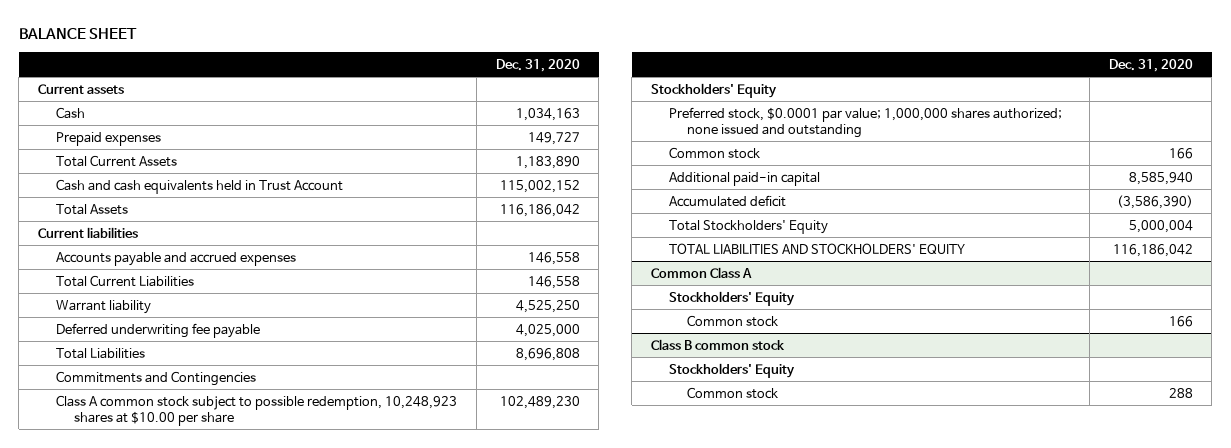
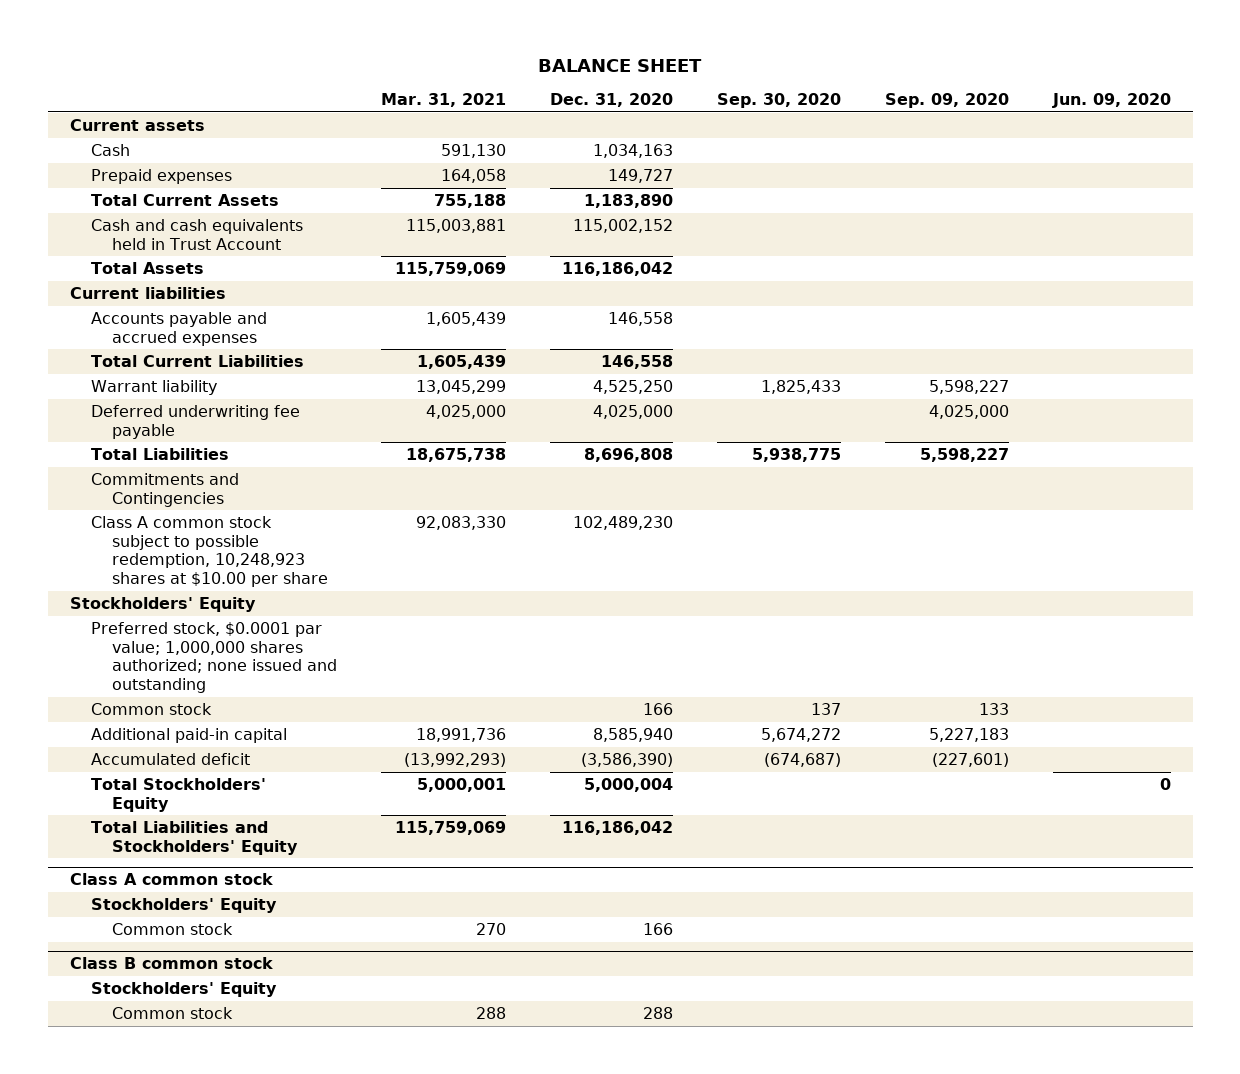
none -> [381,93,507,108] Mar. 31, 2021
none -> [716,93,841,109] Sep. 30, 2020
none -> [884,93,1009,109] Sep. 09, 2020
none -> [1051,93,1171,109] Jun. 09, 2020
[668,242,965,254] TOTAL LIABILITIES AND STOCKHOLDERS' EQUITY -> [90,820,299,855] Total Liabilities and Stockholders' Equity
[650,266,752,278] Common Class A -> [69,873,273,886] Class A common stock

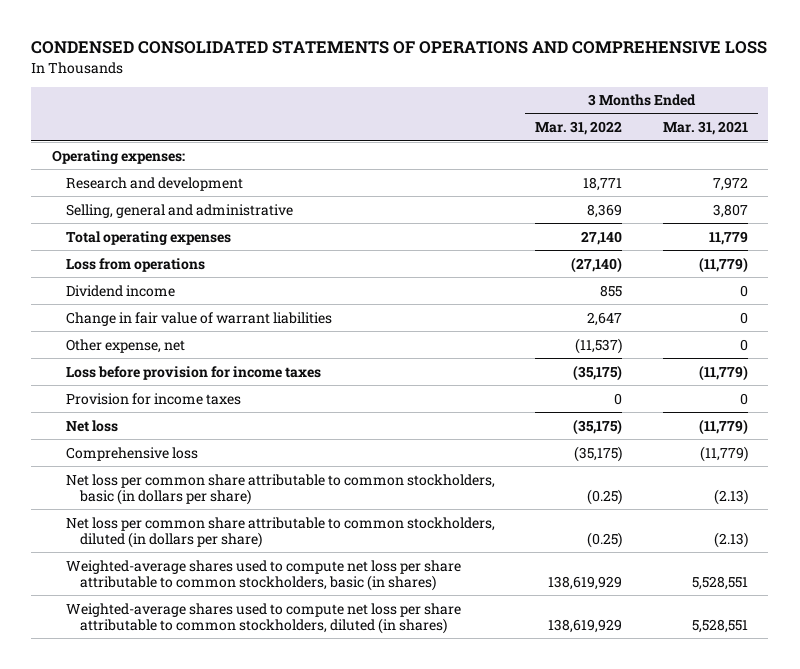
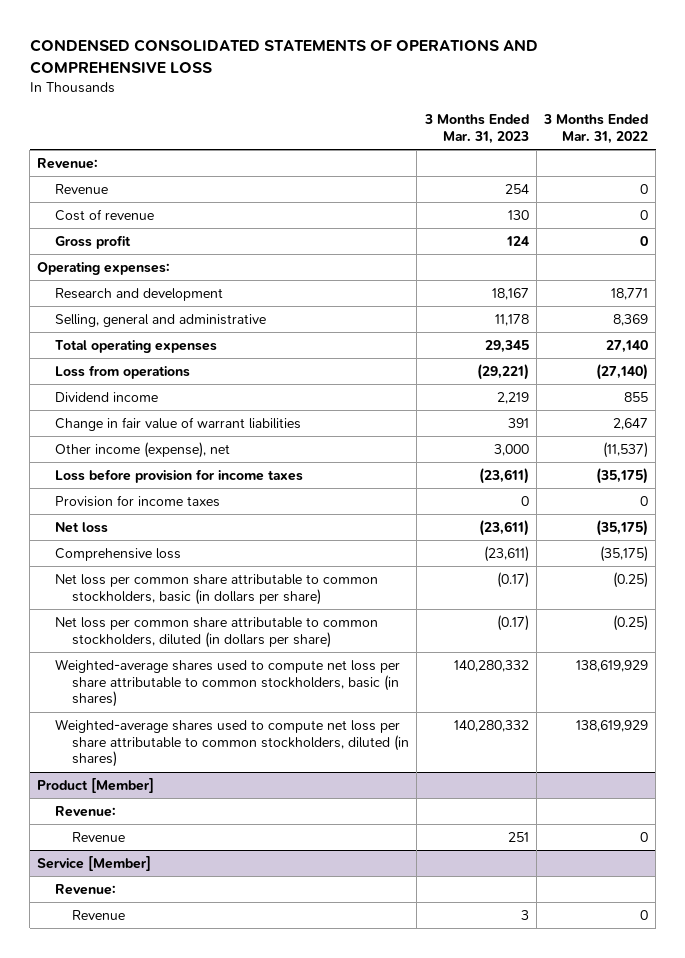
[662,121,748,136] Mar. 31, 2021 -> none
none -> [423,114,529,144] 3 Months Ended Mar. 31, 2023
none -> [37,158,99,170] Revenue:
none -> [54,184,108,195] Revenue
none -> [54,209,154,222] Cost of revenue
none -> [54,235,131,250] Gross profit
[65,338,185,353] Other expense, net -> [54,442,230,459] Other income (expense), net
none -> [37,778,155,794] Product [Member]
none -> [54,806,116,818] Revenue:
none -> [72,832,126,843] Revenue
none -> [37,856,152,872] Service [Member]
none -> [54,884,116,896] Revenue:
none -> [72,910,126,921] Revenue

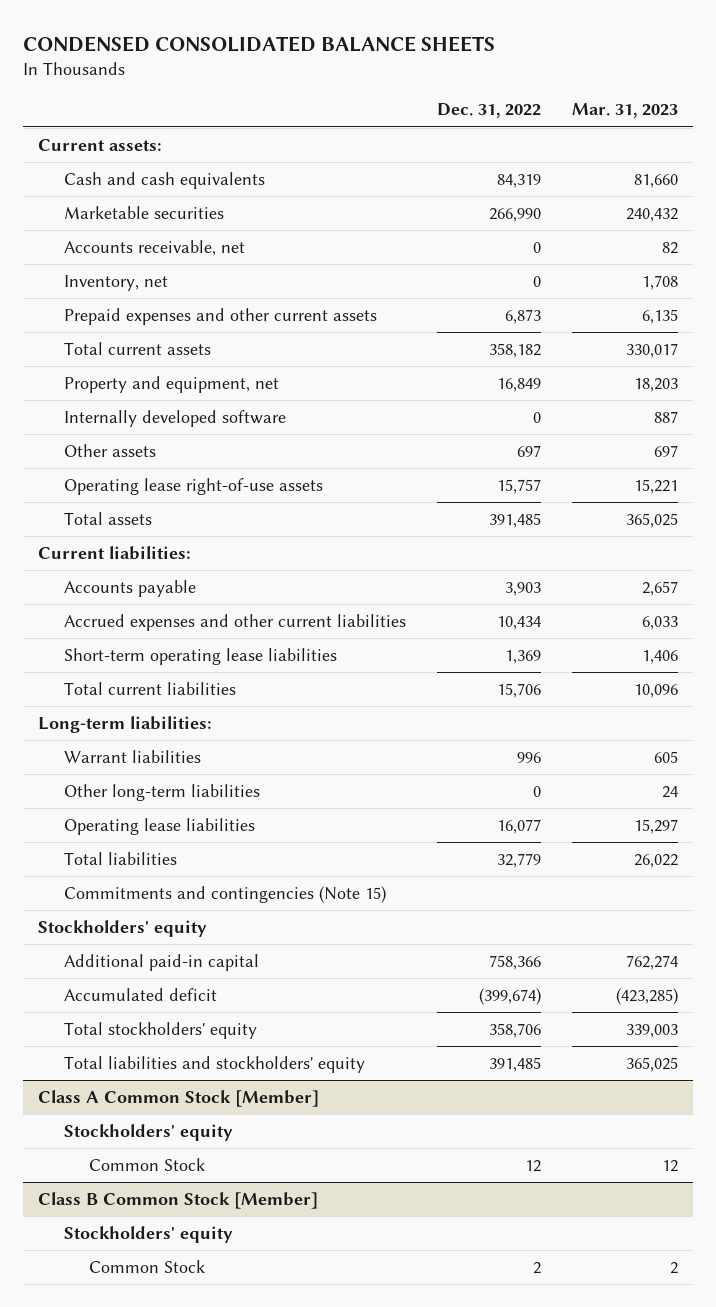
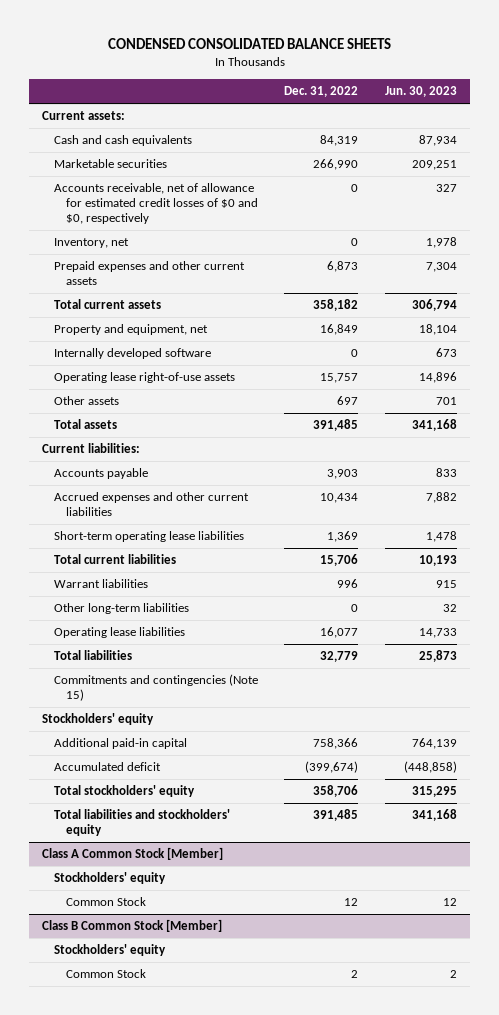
[571,103,678,119] Mar. 31, 2023 -> none
none -> [384,86,457,98] Jun. 30, 2023
[63,239,245,256] Accounts receivable, net -> [54,183,258,224] Accounts receivable, net of allowance for estimated credit losses of $0 and $0, respectively
[63,443,156,457] Other assets -> [54,396,120,406] Other assets
[38,715,213,733] Long-term liabilities: -> none

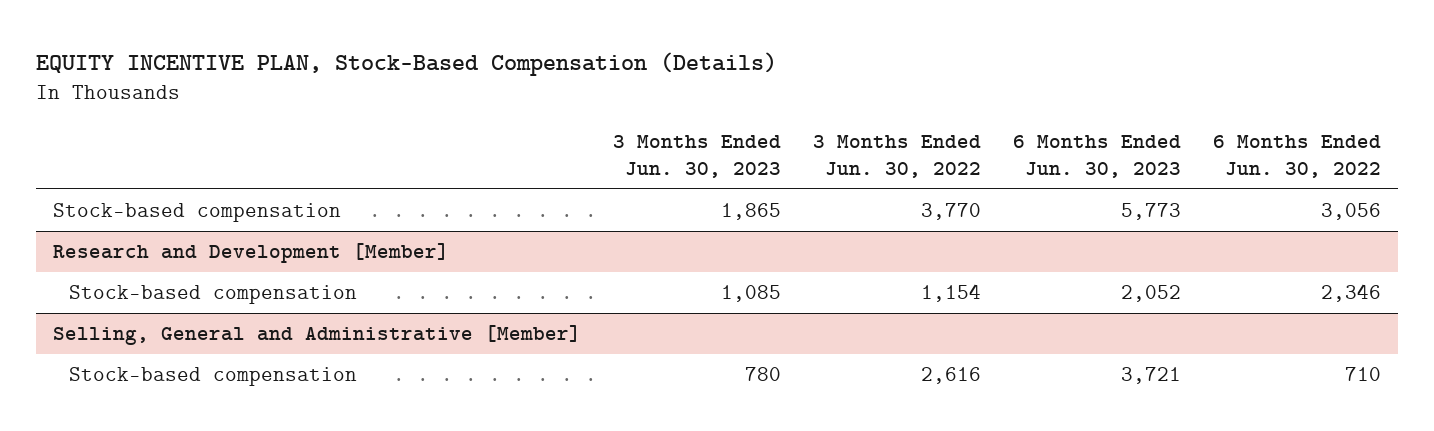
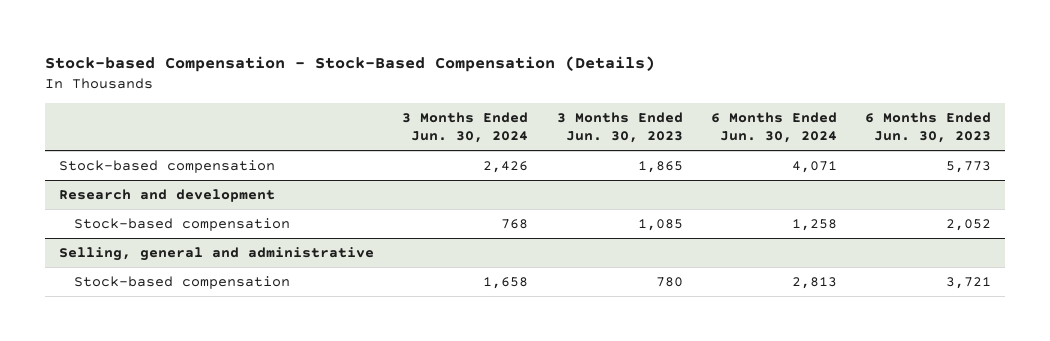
[36,51,778,76] EQUITY INCENTIVE PLAN, Stock-Based Compensation (Details) -> [44,56,655,73] Stock-based Compensation - Stock-Based Compensation (Details)
[812,134,981,178] 3 Months Ended Jun. 30, 2022 -> none
[1213,134,1382,178] 6 Months Ended Jun. 30, 2022 -> none
none -> [402,112,529,143] 3 Months Ended Jun. 30, 2024
none -> [710,112,837,143] 6 Months Ended Jun. 30, 2024
[52,243,449,264] Research and Development [Member] -> [58,188,275,202] Research and development
[52,325,581,346] Selling, General and Administrative [Member] -> [58,246,374,261] Selling, general and administrative

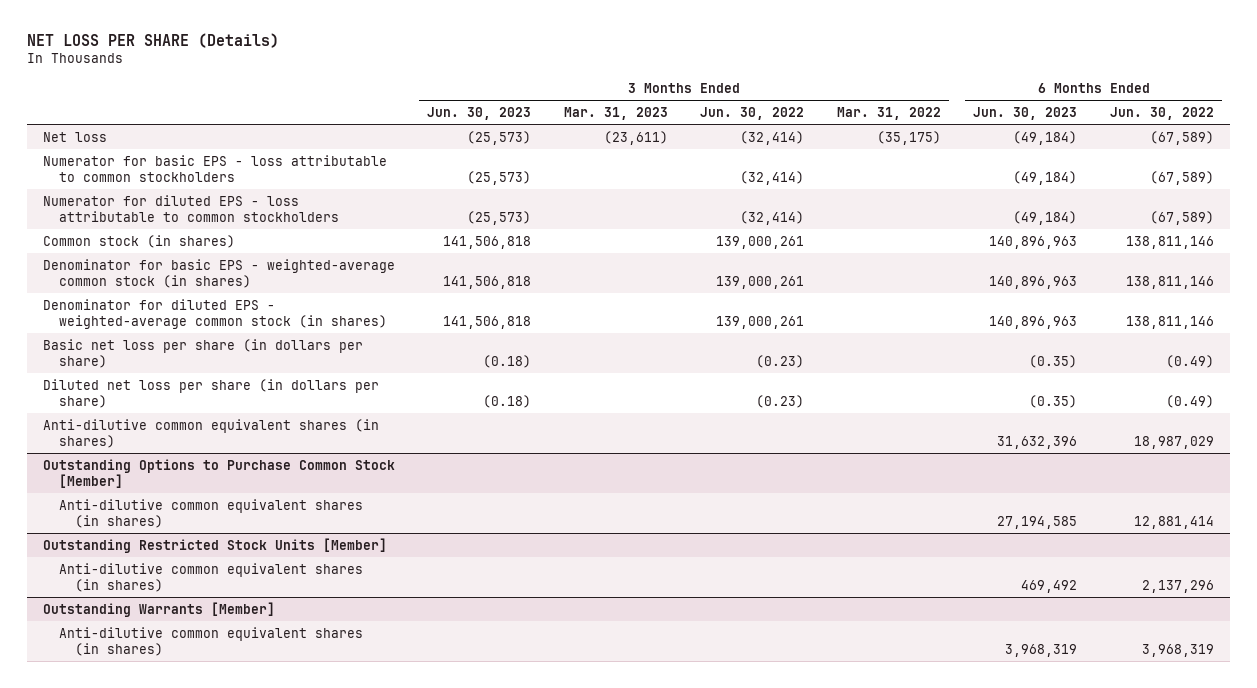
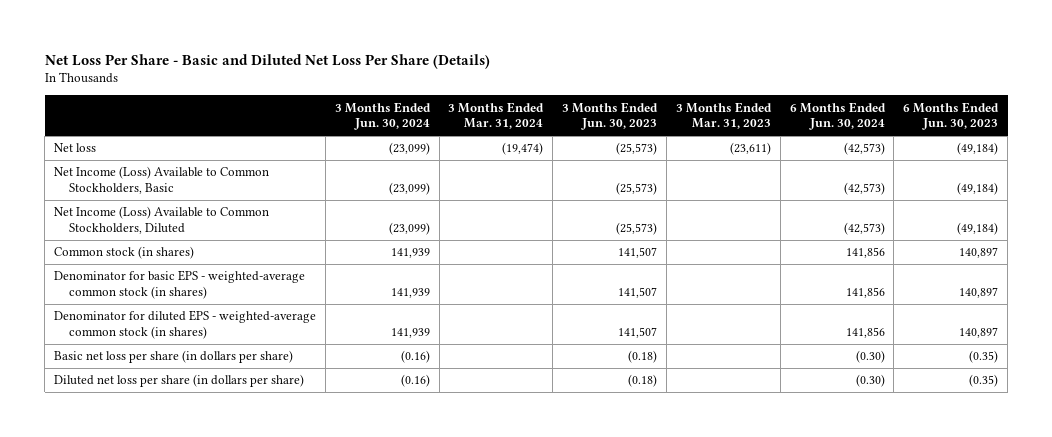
[26,33,279,49] NET LOSS PER SHARE (Details) -> [44,53,490,69] Net Loss Per Share - Basic and Diluted Net Loss Per Share (Details)
[700,106,805,120] Jun. 30, 2022 -> none
[836,106,941,120] Mar. 31, 2022 -> none
[1109,106,1214,120] Jun. 30, 2022 -> none
none -> [334,101,431,131] 3 Months Ended Jun. 30, 2024
none -> [448,101,545,130] 3 Months Ended Mar. 31, 2024
none -> [789,101,886,131] 6 Months Ended Jun. 30, 2024
[42,154,387,182] Numerator for basic EPS - loss attributable to common stockholders -> [53,166,269,195] Net Income (Loss) Available to Common Stockholders, Basic
[42,194,340,222] Numerator for diluted EPS - loss attributable to common stockholders -> [53,206,269,235] Net Income (Loss) Available to Common Stockholders, Diluted
[443,235,532,249] 141,506,818 -> [618,247,658,259] 141,507
[989,235,1078,249] 140,896,963 -> [959,247,999,259] 140,897
[443,275,532,289] 141,506,818 -> [618,287,658,299] 141,507
[989,275,1078,289] 140,896,963 -> [959,287,999,299] 140,897
[443,315,532,329] 141,506,818 -> [618,327,658,339] 141,507
[989,315,1078,329] 140,896,963 -> [959,327,999,339] 140,897
[42,418,379,448] Anti-dilutive common equivalent shares (in shares) -> none
[42,458,395,488] Outstanding Options to Purchase Common Stock [Member] -> none
[59,498,364,528] Anti-dilutive common equivalent shares (in shares) -> none
[42,537,387,553] Outstanding Restricted Stock Units [Member] -> none
[59,562,364,592] Anti-dilutive common equivalent shares (in shares) -> none
[42,601,275,617] Outstanding Warrants [Member] -> none
[59,626,364,656] Anti-dilutive common equivalent shares (in shares) -> none

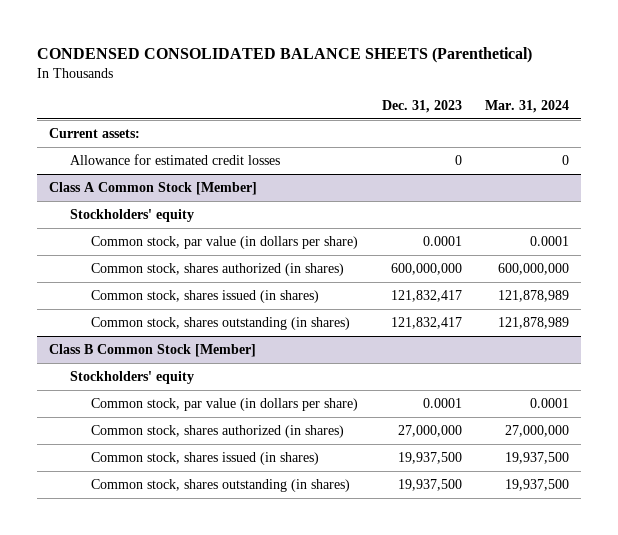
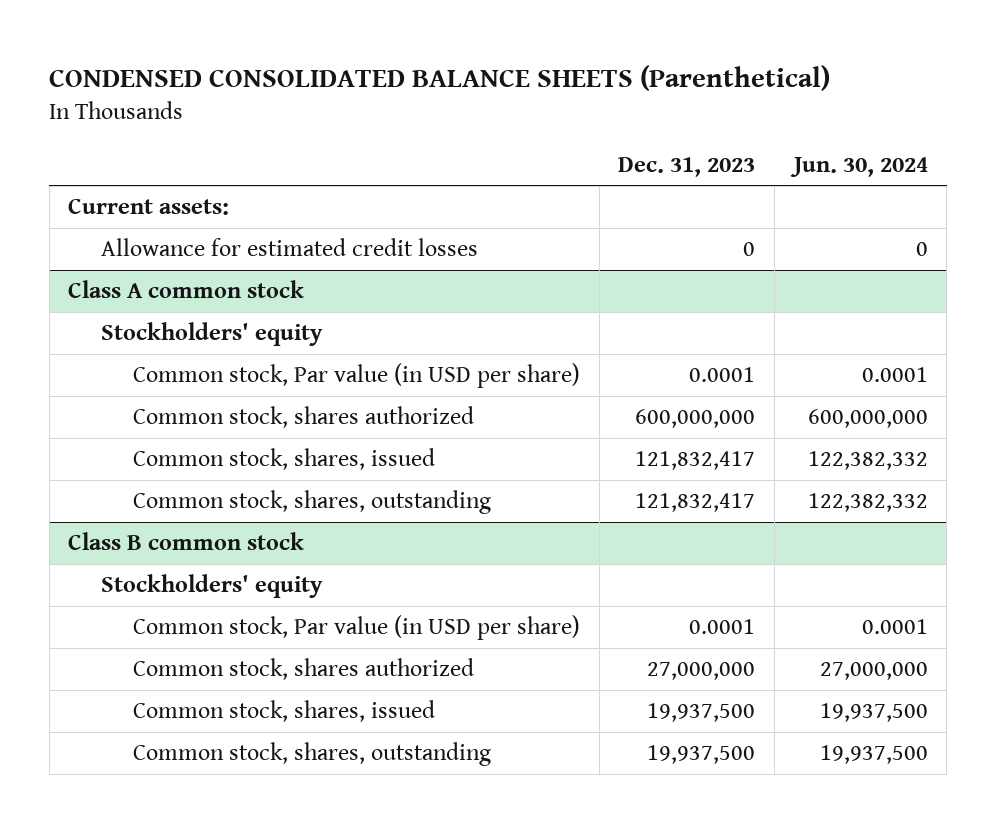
[485,99,570,113] Mar. 31, 2024 -> none
none -> [789,156,928,177] Jun. 30, 2024
[48,182,257,196] Class A Common Stock [Member] -> [68,280,305,299] Class A common stock
[91,236,359,250] Common stock, par value (in dollars per share) -> [133,363,581,389] Common stock, Par value (in USD per share)
[91,263,345,277] Common stock, shares authorized (in shares) -> [133,406,475,429] Common stock, shares authorized
[91,290,320,304] Common stock, shares issued (in shares) -> [133,448,436,471] Common stock, shares, issued
[91,317,351,331] Common stock, shares outstanding (in shares) -> [133,490,492,515] Common stock, shares, outstanding
[48,344,256,358] Class B Common Stock [Member] -> [68,532,305,551] Class B common stock
[91,398,359,412] Common stock, par value (in dollars per share) -> [133,615,581,641] Common stock, Par value (in USD per share)
[91,425,345,439] Common stock, shares authorized (in shares) -> [133,658,475,681] Common stock, shares authorized
[91,452,320,466] Common stock, shares issued (in shares) -> [133,700,436,723] Common stock, shares, issued
[91,479,351,493] Common stock, shares outstanding (in shares) -> [133,742,492,767] Common stock, shares, outstanding

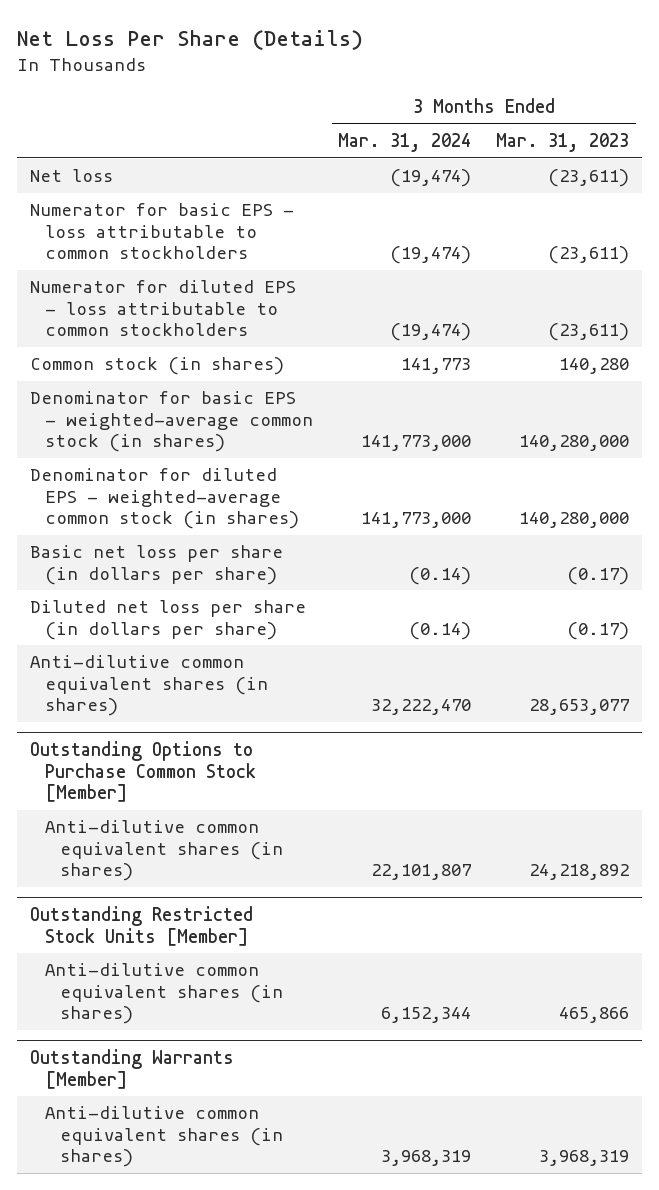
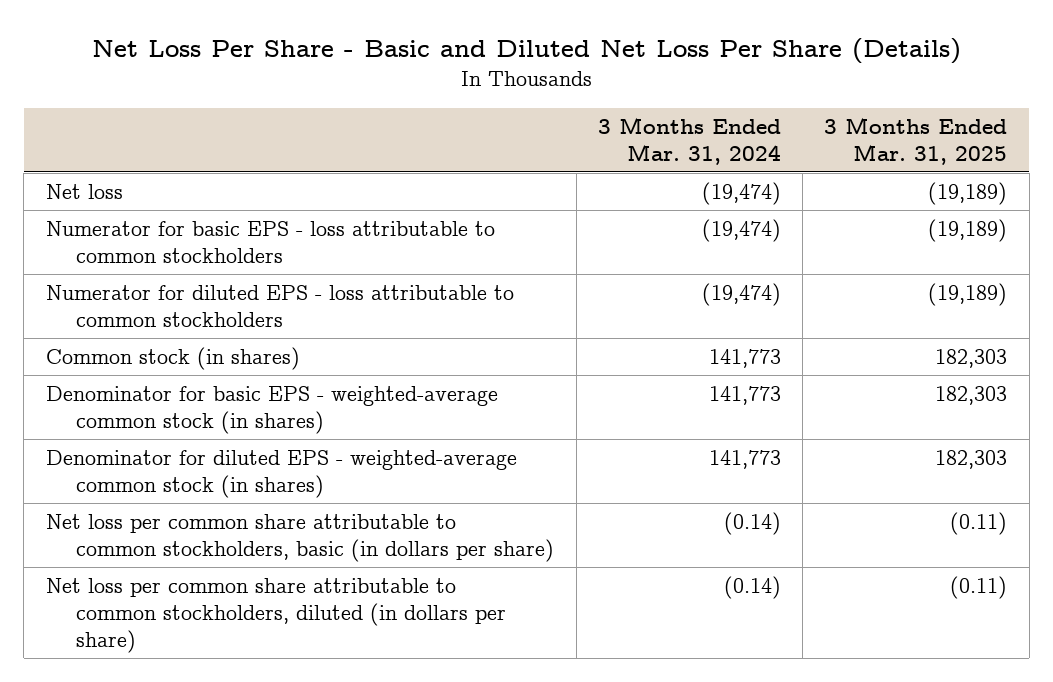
[17,30,364,51] Net Loss Per Share (Details) -> [91,38,961,65] Net Loss Per Share - Basic and Diluted Net Loss Per Share (Details)
[496,132,630,152] Mar. 31, 2023 -> none
none -> [824,116,1008,165] 3 Months Ended Mar. 31, 2025
[29,655,269,717] Anti-dilutive common equivalent shares (in shares) -> none
[29,741,257,803] Outstanding Options to Purchase Common Stock [Member] -> none
[45,820,284,882] Anti-dilutive common equivalent shares (in shares) -> none
[29,906,253,946] Outstanding Restricted Stock Units [Member] -> none
[45,963,284,1025] Anti-dilutive common equivalent shares (in shares) -> none
[29,1049,234,1089] Outstanding Warrants [Member] -> none
[45,1106,284,1168] Anti-dilutive common equivalent shares (in shares) -> none
[361,435,472,452] 141,773,000 -> [708,385,781,405] 141,773
[361,512,472,529] 141,773,000 -> [708,449,781,469] 141,773
[29,545,283,585] Basic net loss per share (in dollars per share) -> [45,513,555,562] Net loss per common share attributable to common stockholders, basic (in dollars per share)
[29,600,306,640] Diluted net loss per share (in dollars per share) -> [45,577,507,654] Net loss per common share attributable to common stockholders, diluted (in dollars per share)

